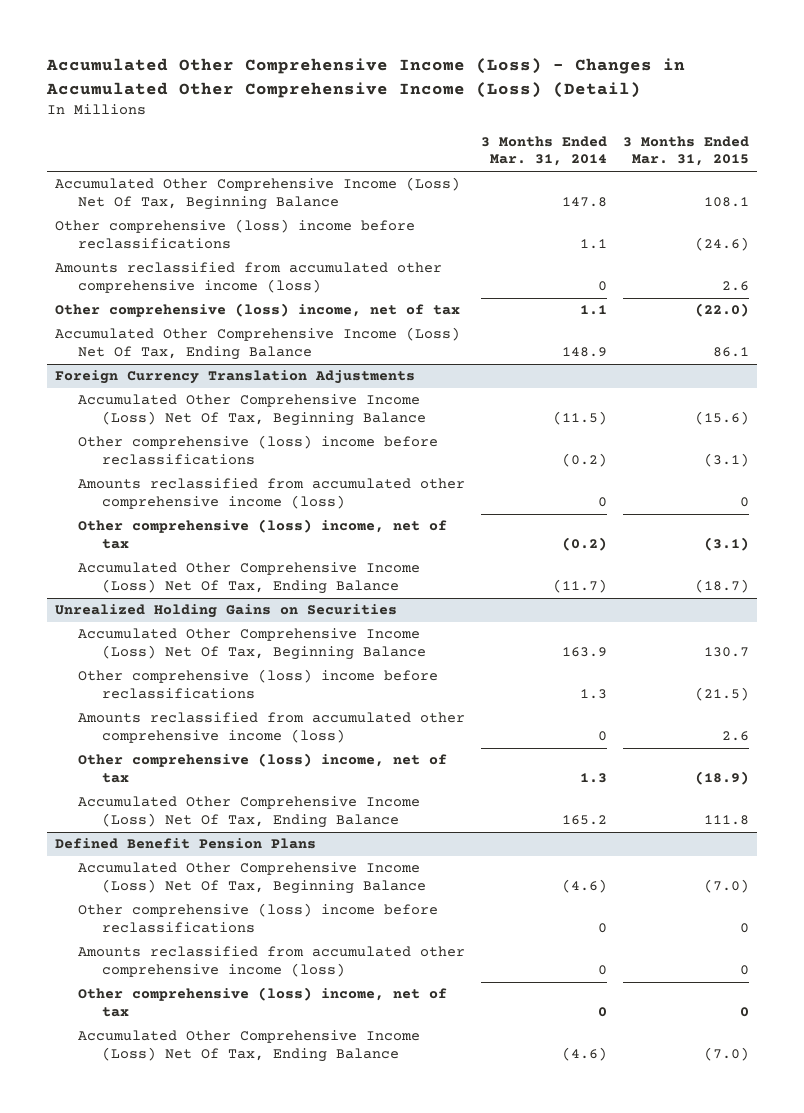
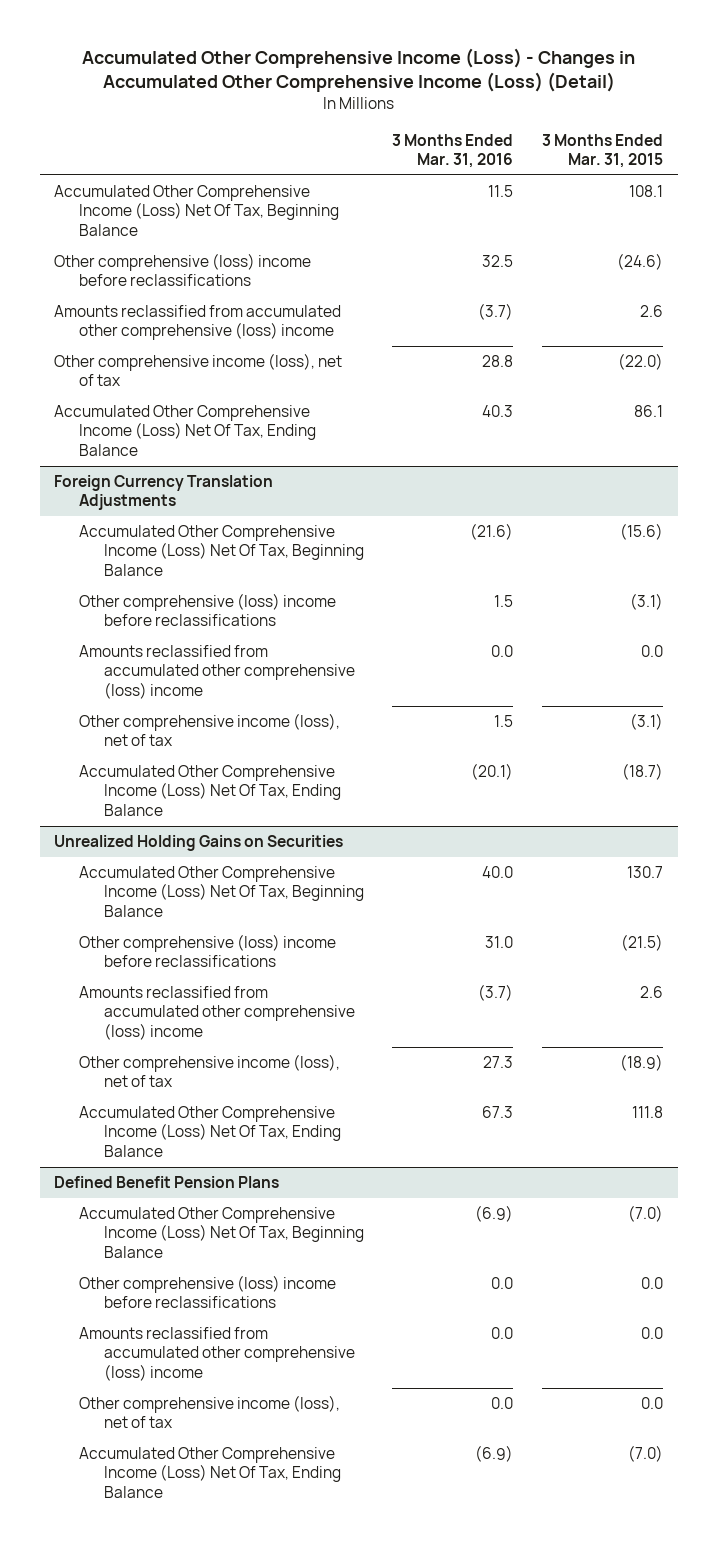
[481,135,608,167] 3 Months Ended Mar. 31, 2014 -> none
none -> [392,133,514,169] 3 Months Ended Mar. 31, 2016
[54,262,442,294] Amounts reclassified from accumulated other comprehensive income (loss) -> [54,304,342,341] Amounts reclassified from accumulated other comprehensive (loss) income
[54,303,460,318] Other comprehensive (loss) income, net of tax -> [54,352,343,387] Other comprehensive income (loss), net of tax
[78,478,466,510] Amounts reclassified from accumulated other comprehensive income (loss) -> [78,644,355,699] Amounts reclassified from accumulated other comprehensive (loss) income
[739,497,749,508] 0 -> [641,644,664,657] 0.0
[78,519,448,550] Other comprehensive (loss) income, net of tax -> [78,712,340,747] Other comprehensive income (loss), net of tax
[78,712,466,744] Amounts reclassified from accumulated other comprehensive income (loss) -> [78,985,355,1040] Amounts reclassified from accumulated other comprehensive (loss) income
[78,753,448,784] Other comprehensive (loss) income, net of tax -> [78,1053,340,1088] Other comprehensive income (loss), net of tax
[739,923,749,934] 0 -> [641,1276,664,1289] 0.0
[78,946,466,978] Amounts reclassified from accumulated other comprehensive income (loss) -> [78,1326,355,1381] Amounts reclassified from accumulated other comprehensive (loss) income
[739,965,749,976] 0 -> [641,1326,664,1339] 0.0
[78,987,448,1018] Other comprehensive (loss) income, net of tax -> [78,1394,340,1429] Other comprehensive income (loss), net of tax
[739,1007,749,1018] 0 -> [641,1396,664,1409] 0.0

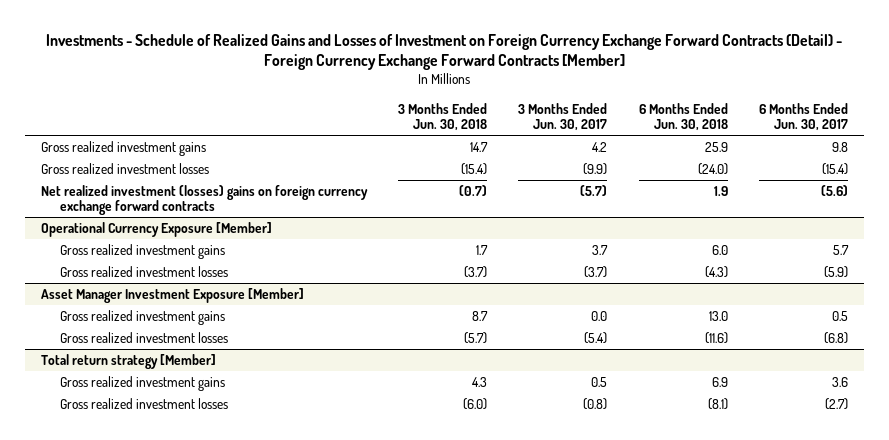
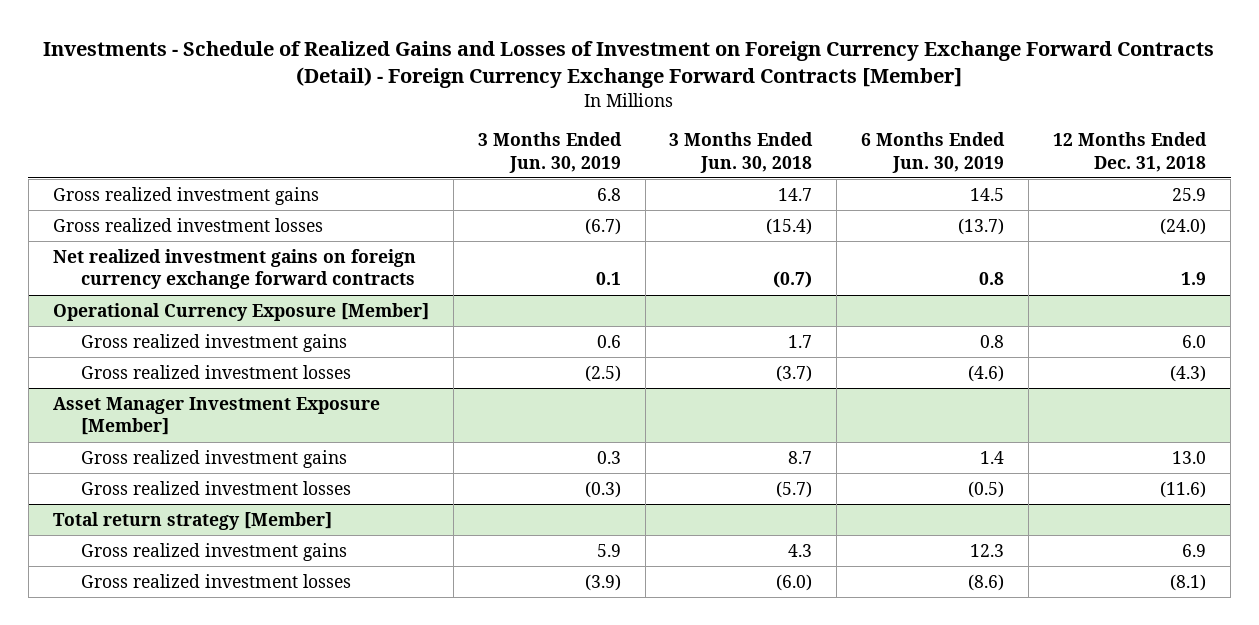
[518,102,608,132] 3 Months Ended Jun. 30, 2017 -> none
[638,102,728,132] 6 Months Ended Jun. 30, 2018 -> none
[759,102,849,132] 6 Months Ended Jun. 30, 2017 -> none
none -> [477,132,622,173] 3 Months Ended Jun. 30, 2019
none -> [861,132,1006,173] 6 Months Ended Jun. 30, 2019
none -> [1053,132,1208,172] 12 Months Ended Dec. 31, 2018
[40,184,368,216] Net realized investment (losses) gains on foreign currency exchange forward contracts -> [52,248,416,290] Net realized investment gains on foreign currency exchange forward contracts

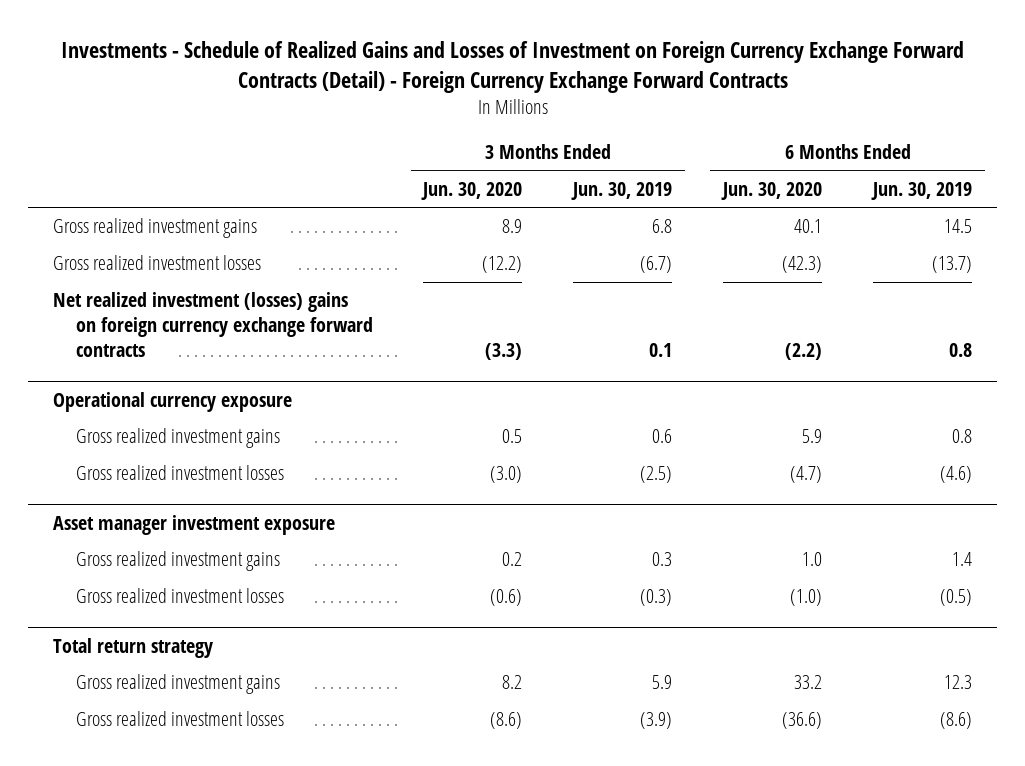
[43,40,1215,89] Investments - Schedule of Realized Gains and Losses of Investment on Foreign Currency Exchange Forward Contracts (Detail) - Foreign Currency Exchange Forward Contracts [Member] -> [60,40,964,93] Investments - Schedule of Realized Gains and Losses of Investment on Foreign Currency Exchange Forward Contracts (Detail) - Foreign Currency Exchange Forward Contracts
[669,132,814,173] 3 Months Ended Jun. 30, 2018 -> none
[1053,132,1208,172] 12 Months Ended Dec. 31, 2018 -> none
none -> [421,181,523,200] Jun. 30, 2020
none -> [721,181,823,200] Jun. 30, 2020
[52,248,416,290] Net realized investment gains on foreign currency exchange forward contracts -> [53,292,373,358] Net realized investment (losses) gains on foreign currency exchange forward contracts
[52,302,429,321] Operational Currency Exposure [Member] -> [53,391,293,412] Operational currency exposure
[52,396,380,436] Asset Manager Investment Exposure [Member] -> [53,514,336,535] Asset manager investment exposure
[52,511,332,530] Total return strategy [Member] -> [53,637,214,658] Total return strategy

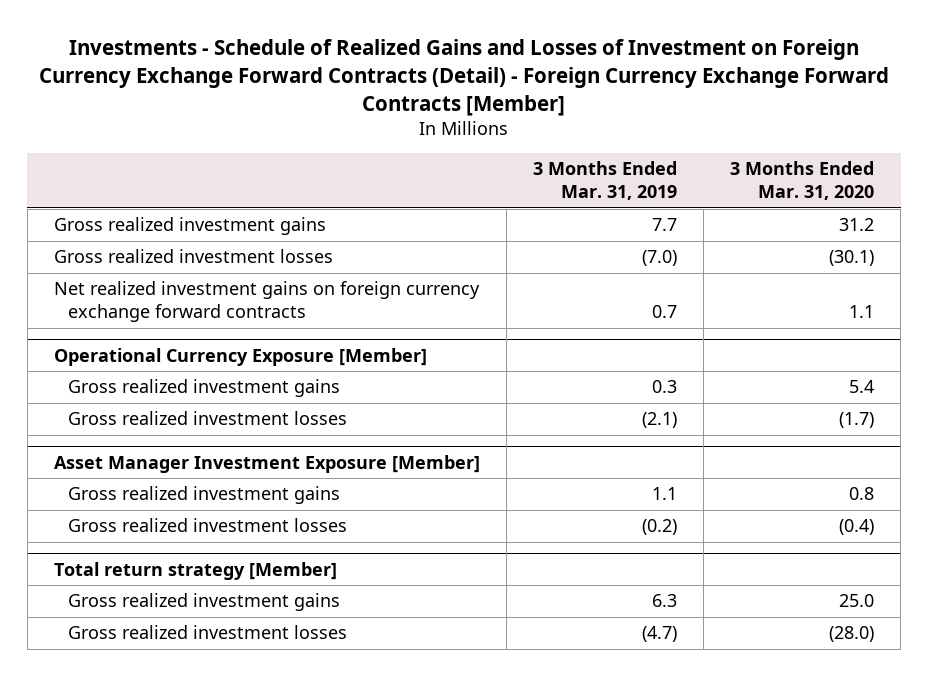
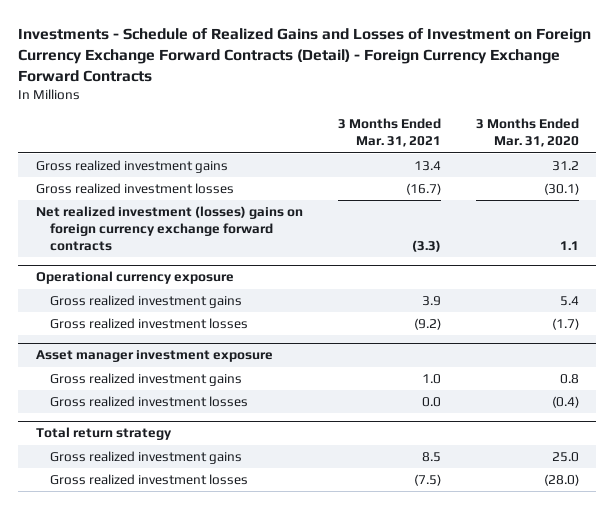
[38,38,889,116] Investments - Schedule of Realized Gains and Losses of Investment on Foreign Currency Exchange Forward Contracts (Detail) - Foreign Currency Exchange Forward Contracts [Member] -> [18,28,592,82] Investments - Schedule of Realized Gains and Losses of Investment on Foreign Currency Exchange Forward Contracts (Detail) - Foreign Currency Exchange Forward Contracts
[532,161,677,201] 3 Months Ended Mar. 31, 2019 -> none
none -> [337,118,441,148] 3 Months Ended Mar. 31, 2021
[53,281,480,323] Net realized investment gains on foreign currency exchange forward contracts -> [35,205,303,252] Net realized investment (losses) gains on foreign currency exchange forward contracts
[53,347,427,366] Operational Currency Exposure [Member] -> [35,271,234,285] Operational currency exposure
[53,454,480,473] Asset Manager Investment Exposure [Member] -> [35,350,273,363] Asset manager investment exposure
[53,561,337,580] Total return strategy [Member] -> [35,427,172,441] Total return strategy

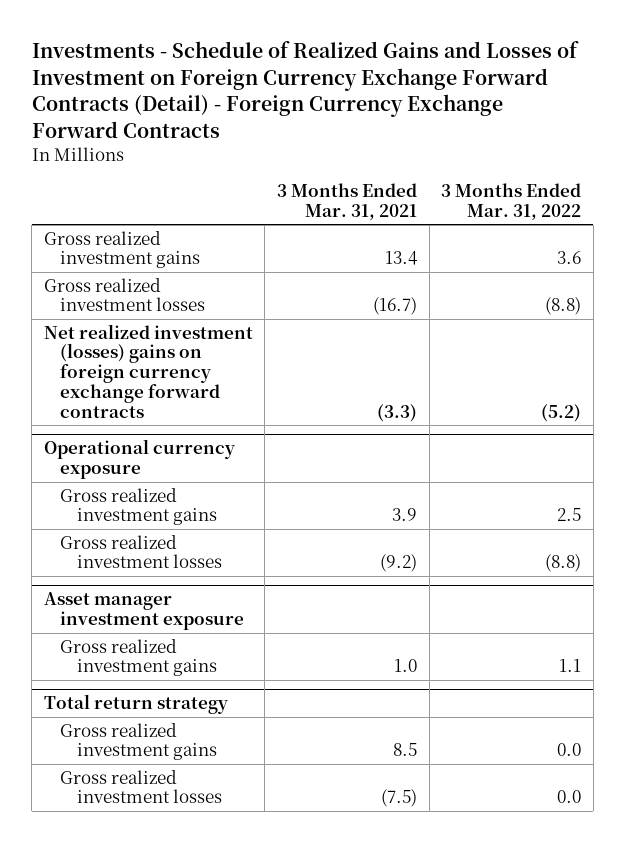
[475,118,579,148] 3 Months Ended Mar. 31, 2020 -> none
none -> [441,183,582,221] 3 Months Ended Mar. 31, 2022
[49,395,248,407] Gross realized investment losses -> none

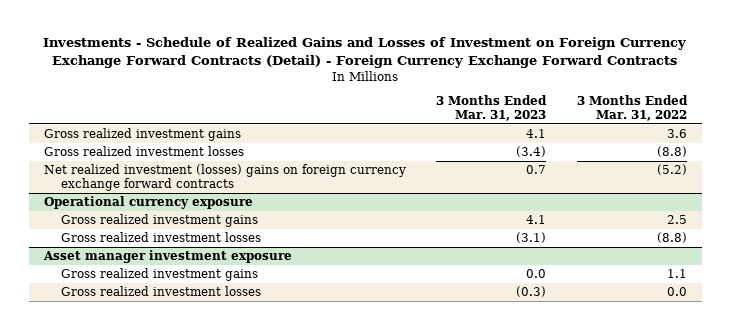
[276,183,417,221] 3 Months Ended Mar. 31, 2021 -> none
none -> [436,95,548,122] 3 Months Ended Mar. 31, 2023
[43,694,228,715] Total return strategy -> none
[60,722,218,761] Gross realized investment gains -> none

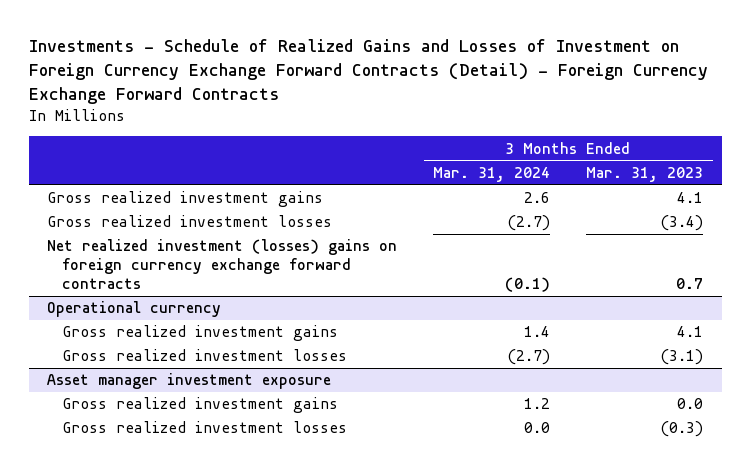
[576,95,688,122] 3 Months Ended Mar. 31, 2022 -> none
none -> [433,166,551,182] Mar. 31, 2024
[44,195,254,209] Operational currency exposure -> [46,301,221,318] Operational currency

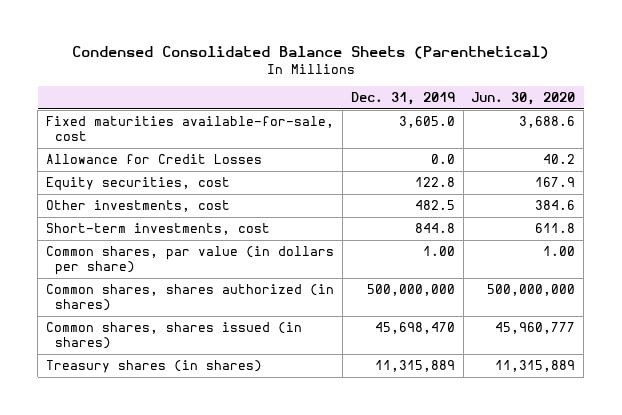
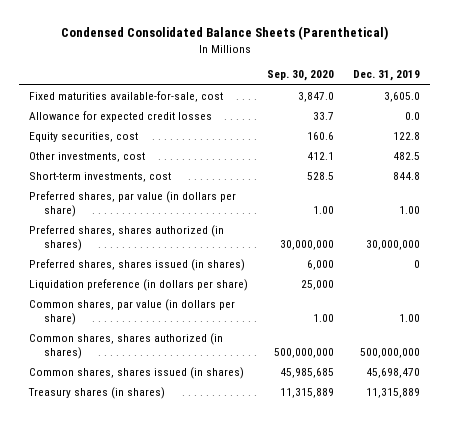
[471,92,576,106] Jun. 30, 2020 -> none
none -> [267,70,335,82] Sep. 30, 2020
[46,154,263,165] Allowance for Credit Losses -> [28,111,212,123] Allowance for expected credit losses
none -> [28,191,236,218] Preferred shares, par value (in dollars per share)
none -> [28,225,224,252] Preferred shares, shares authorized (in shares)
none -> [28,259,245,272] Preferred shares, shares issued (in shares)
none -> [28,279,248,292] Liquidation preference (in dollars per share)

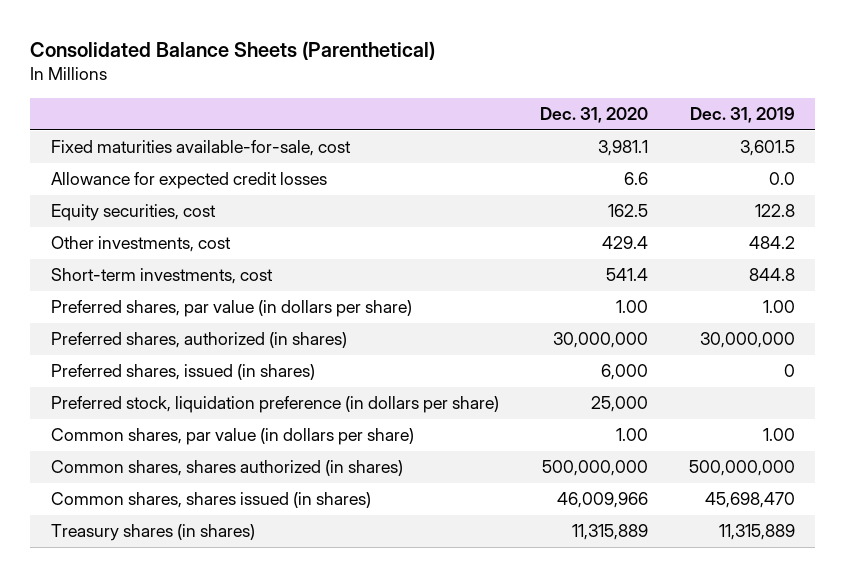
[60,26,388,41] Condensed Consolidated Balance Sheets (Parenthetical) -> [30,41,436,61] Consolidated Balance Sheets (Parenthetical)
[267,70,335,82] Sep. 30, 2020 -> none
none -> [539,107,648,124] Dec. 31, 2020
[384,92,421,103] 3,605.0 -> [739,140,795,157] 3,601.5
[393,152,421,161] 482.5 -> [748,236,795,250] 484.2
[28,225,224,252] Preferred shares, shares authorized (in shares) -> [50,332,347,349] Preferred shares, authorized (in shares)
[28,259,245,272] Preferred shares, shares issued (in shares) -> [50,364,315,381] Preferred shares, issued (in shares)
[28,279,248,292] Liquidation preference (in dollars per share) -> [50,396,499,414] Preferred stock, liquidation preference (in dollars per share)

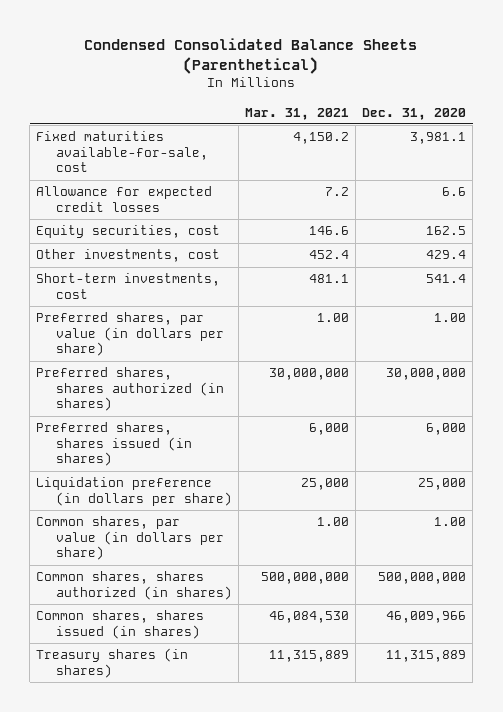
[30,41,436,61] Consolidated Balance Sheets (Parenthetical) -> [84,37,418,74] Condensed Consolidated Balance Sheets (Parenthetical)
[689,107,795,124] Dec. 31, 2019 -> none
none -> [245,107,350,120] Mar. 31, 2021
[50,332,347,349] Preferred shares, authorized (in shares) -> [36,367,225,412] Preferred shares, shares authorized (in shares)
[50,364,315,381] Preferred shares, issued (in shares) -> [36,422,193,467] Preferred shares, shares issued (in shares)
[50,396,499,414] Preferred stock, liquidation preference (in dollars per share) -> [36,477,233,506] Liquidation preference (in dollars per share)

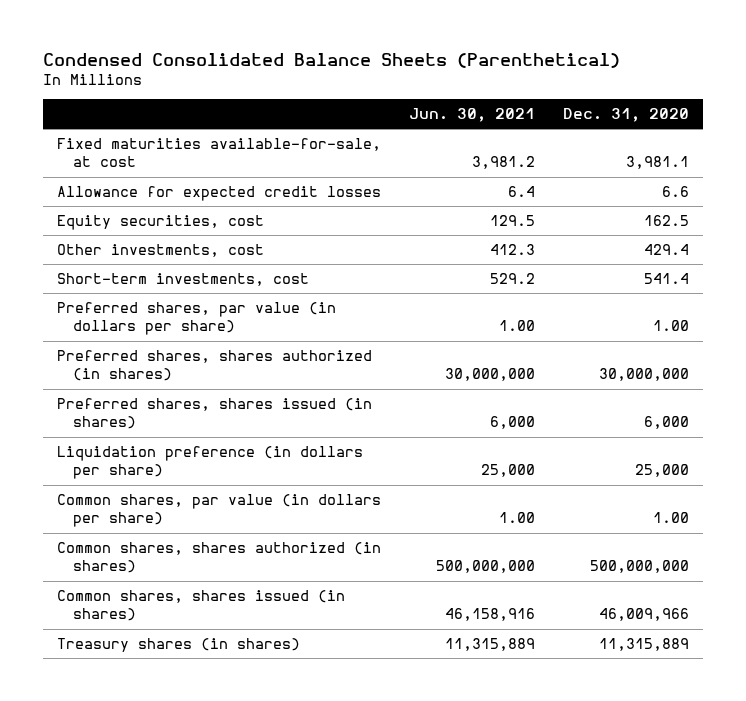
[245,107,350,120] Mar. 31, 2021 -> none
none -> [409,108,536,123] Jun. 30, 2021
[36,131,209,173] Fixed maturities available-for-sale, cost -> [57,137,382,168] Fixed maturities available-for-sale, at cost

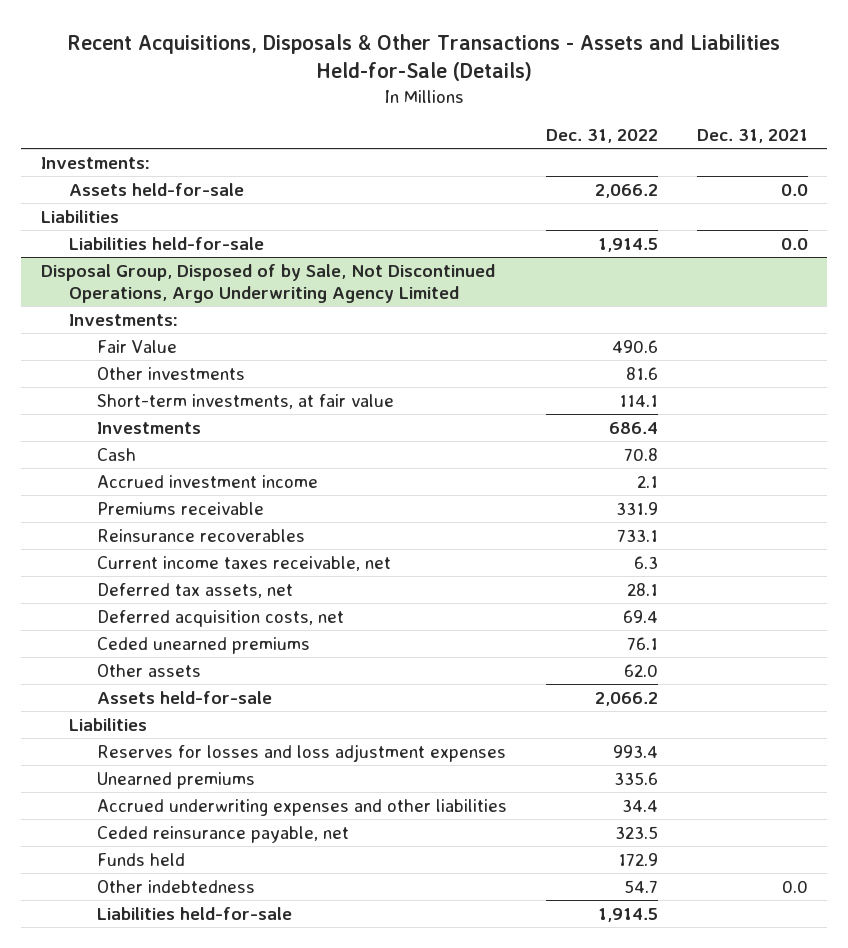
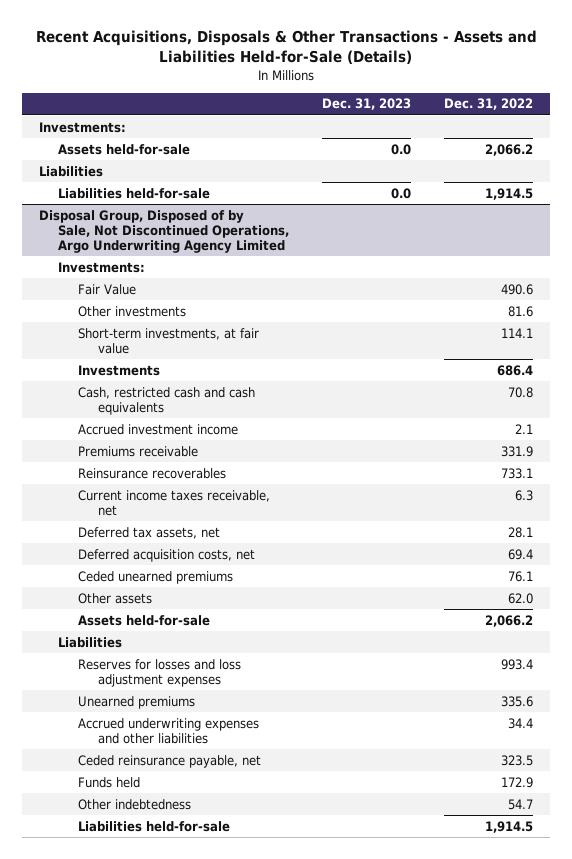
[696,128,808,143] Dec. 31, 2021 -> none
none -> [322,98,412,111] Dec. 31, 2023
[96,447,136,461] Cash -> [78,386,256,415] Cash, restricted cash and cash equivalents

